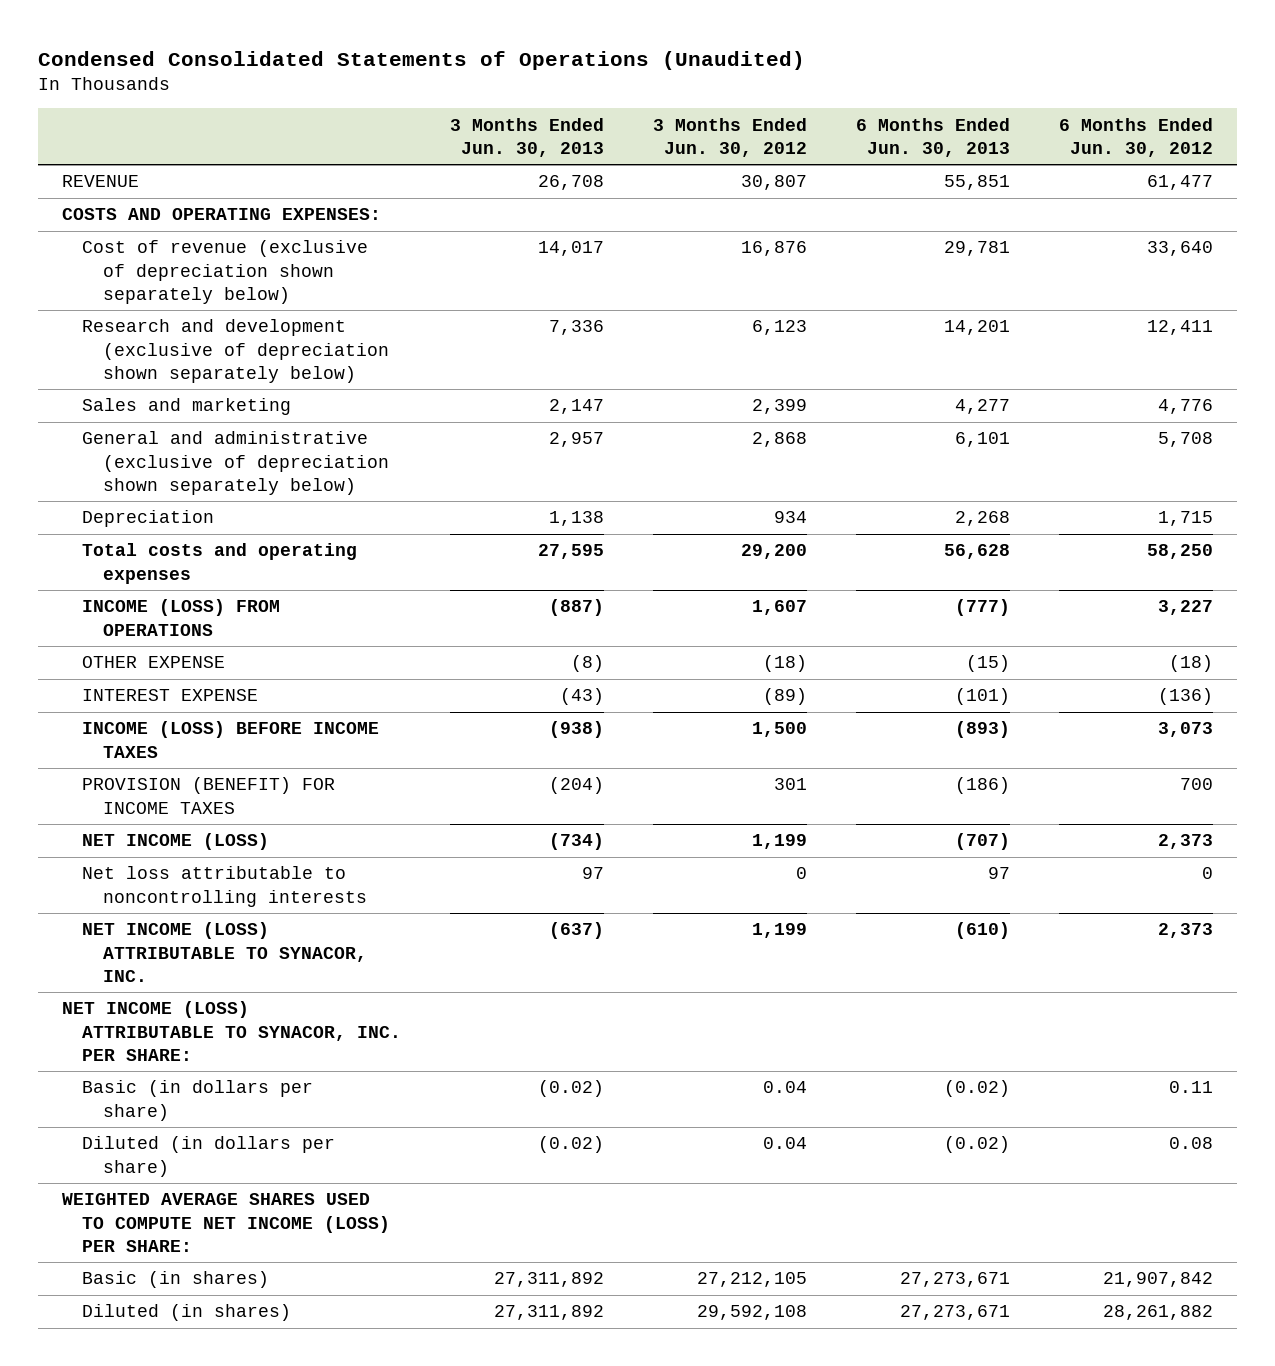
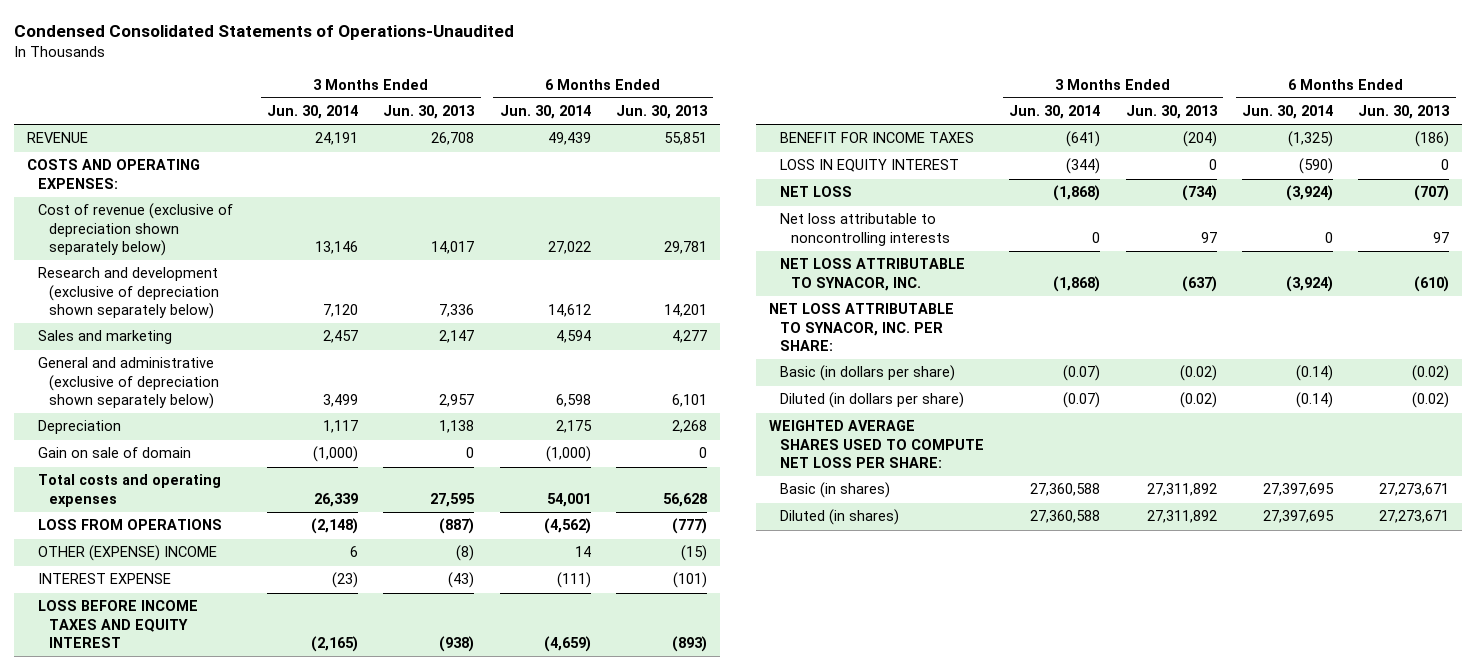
[37,50,805,70] Condensed Consolidated Statements of Operations (Unaudited) -> [14,24,515,40] Condensed Consolidated Statements of Operations-Unaudited
[653,117,808,157] 3 Months Ended Jun. 30, 2012 -> none
[1058,117,1213,157] 6 Months Ended Jun. 30, 2012 -> none
none -> [267,105,359,120] Jun. 30, 2014
none -> [499,105,591,120] Jun. 30, 2014
none -> [37,447,191,459] Gain on sale of domain
[82,599,281,636] INCOME (LOSS) FROM OPERATIONS -> [37,519,222,531] LOSS FROM OPERATIONS
[82,656,226,669] OTHER EXPENSE -> [37,545,217,562] OTHER (EXPENSE) INCOME
[82,721,380,758] INCOME (LOSS) BEFORE INCOME TAXES -> [37,600,198,648] LOSS BEFORE INCOME TAXES AND EQUITY INTEREST
[82,777,336,814] PROVISION (BENEFIT) FOR INCOME TAXES -> [779,132,974,144] BENEFIT FOR INCOME TAXES
none -> [779,159,959,173] LOSS IN EQUITY INTEREST
[82,833,270,851] NET INCOME (LOSS) -> [779,186,852,198] NET LOSS
[82,922,367,982] NET INCOME (LOSS) ATTRIBUTABLE TO SYNACOR, INC. -> [779,258,965,291] NET LOSS ATTRIBUTABLE TO SYNACOR, INC.
[62,1001,402,1061] NET INCOME (LOSS) ATTRIBUTABLE TO SYNACOR, INC. PER SHARE: -> [768,303,954,351] NET LOSS ATTRIBUTABLE TO SYNACOR, INC. PER SHARE:
[62,1193,391,1252] WEIGHTED AVERAGE SHARES USED TO COMPUTE NET INCOME (LOSS) PER SHARE: -> [768,420,984,468] WEIGHTED AVERAGE SHARES USED TO COMPUTE NET LOSS PER SHARE:

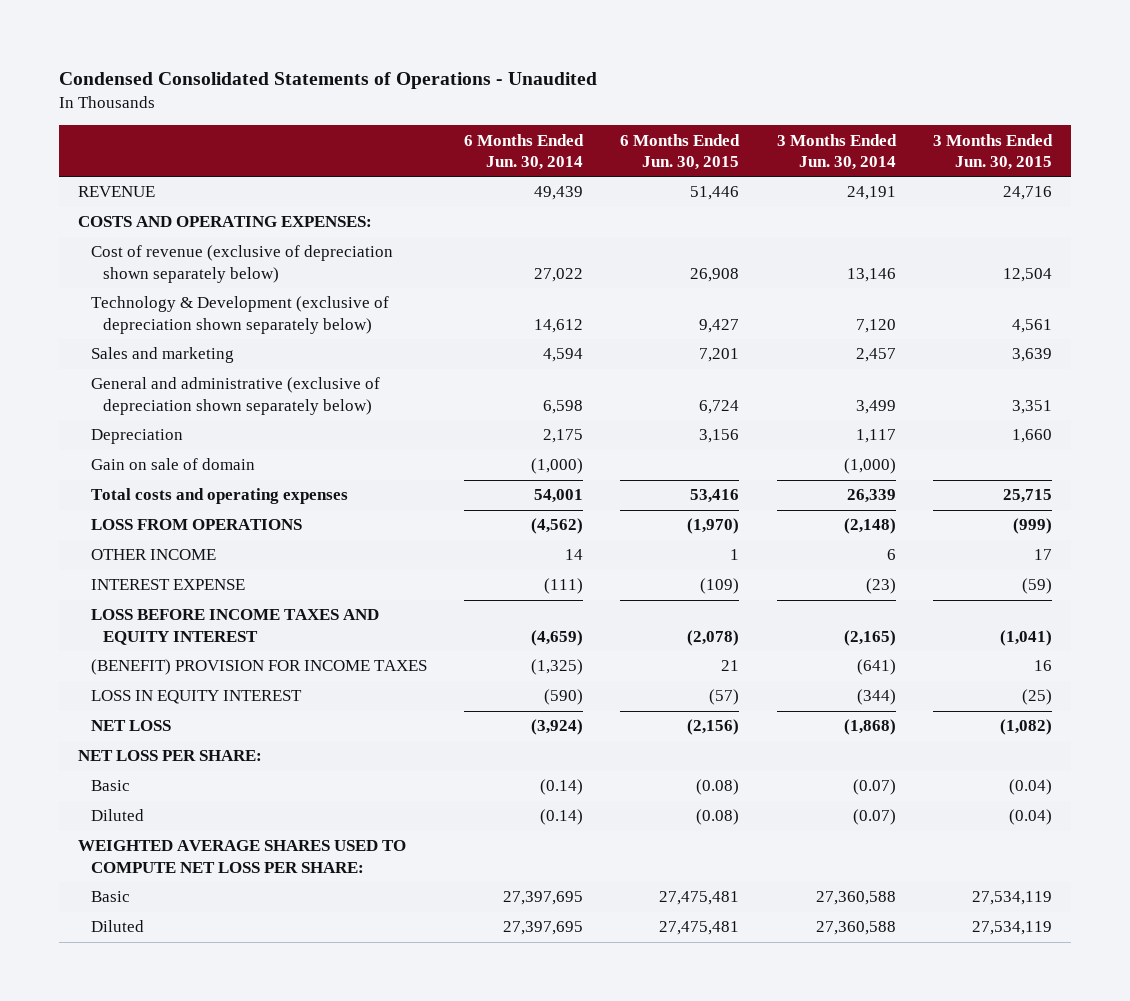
[14,24,515,40] Condensed Consolidated Statements of Operations-Unaudited -> [58,72,597,90] Condensed Consolidated Statements of Operations - Unaudited
[383,105,476,120] Jun. 30, 2013 -> none
[616,105,709,120] Jun. 30, 2013 -> none
none -> [620,133,741,170] 6 Months Ended Jun. 30, 2015
none -> [933,133,1054,170] 3 Months Ended Jun. 30, 2015
[37,267,219,319] Research and development (exclusive of depreciation shown separately below) -> [90,296,389,334] Technology & Development (exclusive of depreciation shown separately below)
[37,545,217,562] OTHER (EXPENSE) INCOME -> [90,549,216,561] OTHER INCOME
[779,132,974,144] BENEFIT FOR INCOME TAXES -> [90,659,427,676] (BENEFIT) PROVISION FOR INCOME TAXES
[779,213,950,246] Net loss attributable to noncontrolling interests -> none
[779,258,965,291] NET LOSS ATTRIBUTABLE TO SYNACOR, INC. -> none
[768,303,954,351] NET LOSS ATTRIBUTABLE TO SYNACOR, INC. PER SHARE: -> [77,750,262,762] NET LOSS PER SHARE:
[779,365,955,382] Basic (in dollars per share) -> [90,780,130,792] Basic
[779,392,964,409] Diluted (in dollars per share) -> [90,809,144,822] Diluted
[779,482,890,499] Basic (in shares) -> [90,891,130,903] Basic
[779,509,899,526] Diluted (in shares) -> [90,920,144,933] Diluted

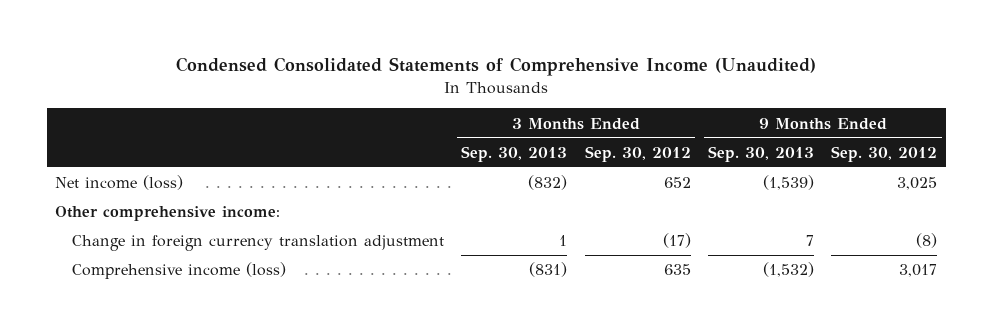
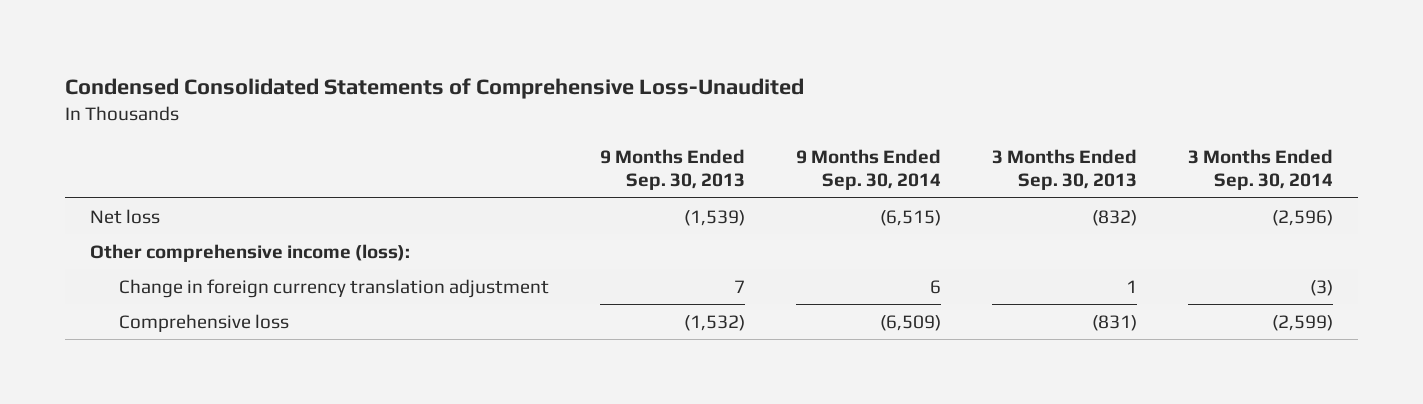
[176,57,817,77] Condensed Consolidated Statements of Comprehensive Income (Unaudited) -> [64,78,804,100] Condensed Consolidated Statements of Comprehensive Loss-Unaudited
[584,145,691,162] Sep. 30, 2012 -> none
[831,145,938,162] Sep. 30, 2012 -> none
none -> [795,149,941,191] 9 Months Ended Sep. 30, 2014
none -> [1187,149,1333,191] 3 Months Ended Sep. 30, 2014
[55,175,184,191] Net income (loss) -> [90,208,161,224] Net loss
[55,206,281,222] Other comprehensive income: -> [90,243,411,262] Other comprehensive income (loss):
[71,262,286,280] Comprehensive income (loss) -> [118,313,289,332] Comprehensive loss

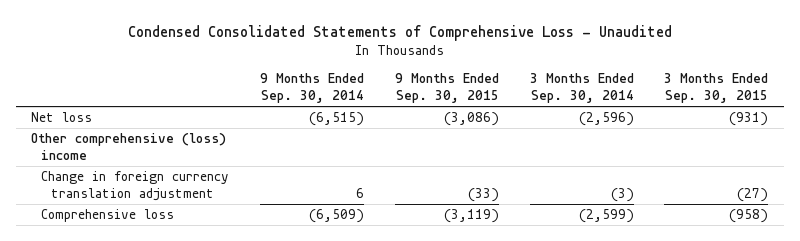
[64,78,804,100] Condensed Consolidated Statements of Comprehensive Loss-Unaudited -> [127,24,672,41] Condensed Consolidated Statements of Comprehensive Loss - Unaudited
[599,149,745,191] 9 Months Ended Sep. 30, 2013 -> none
[991,149,1137,191] 3 Months Ended Sep. 30, 2013 -> none
none -> [394,73,499,104] 9 Months Ended Sep. 30, 2015
none -> [664,73,769,104] 3 Months Ended Sep. 30, 2015
[90,243,411,262] Other comprehensive income (loss): -> [31,133,227,161] Other comprehensive (loss) income

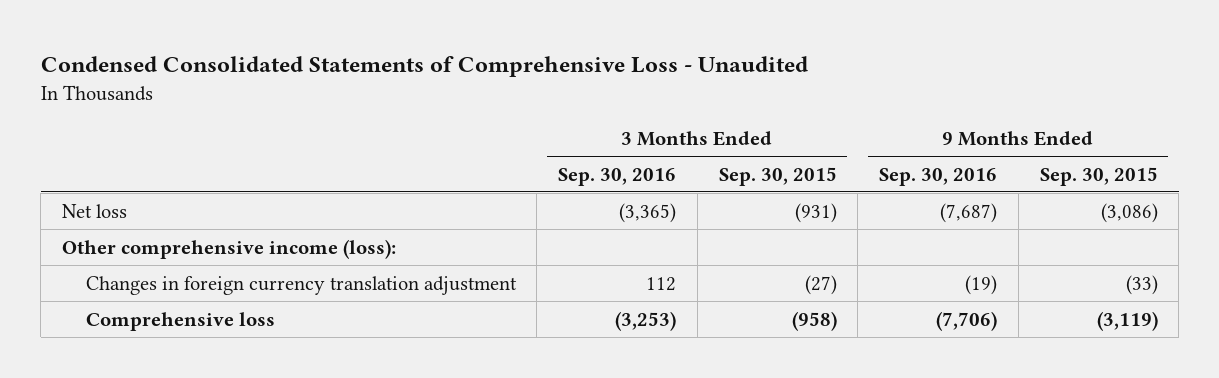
[260,73,365,104] 9 Months Ended Sep. 30, 2014 -> none
[529,73,634,104] 3 Months Ended Sep. 30, 2014 -> none
none -> [558,167,677,186] Sep. 30, 2016
none -> [879,167,998,186] Sep. 30, 2016
[31,133,227,161] Other comprehensive (loss) income -> [61,238,396,259] Other comprehensive income (loss):
[41,171,230,202] Change in foreign currency translation adjustment -> [85,275,517,295] Changes in foreign currency translation adjustment

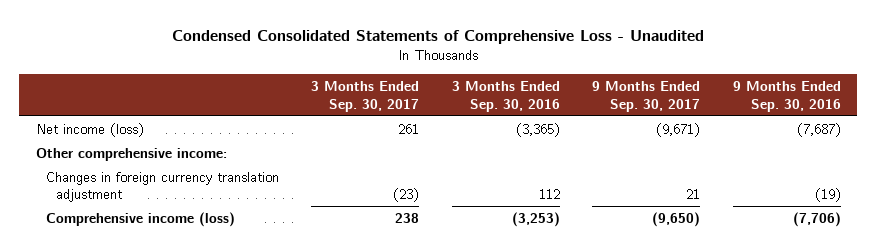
[718,166,837,186] Sep. 30, 2015 -> none
[1039,166,1158,186] Sep. 30, 2015 -> none
none -> [311,81,420,112] 3 Months Ended Sep. 30, 2017
none -> [592,81,701,112] 9 Months Ended Sep. 30, 2017
[61,203,127,218] Net loss -> [35,122,144,137] Net income (loss)
[61,238,396,259] Other comprehensive income (loss): -> [35,147,227,161] Other comprehensive income:
[85,311,275,331] Comprehensive loss -> [45,211,235,227] Comprehensive income (loss)

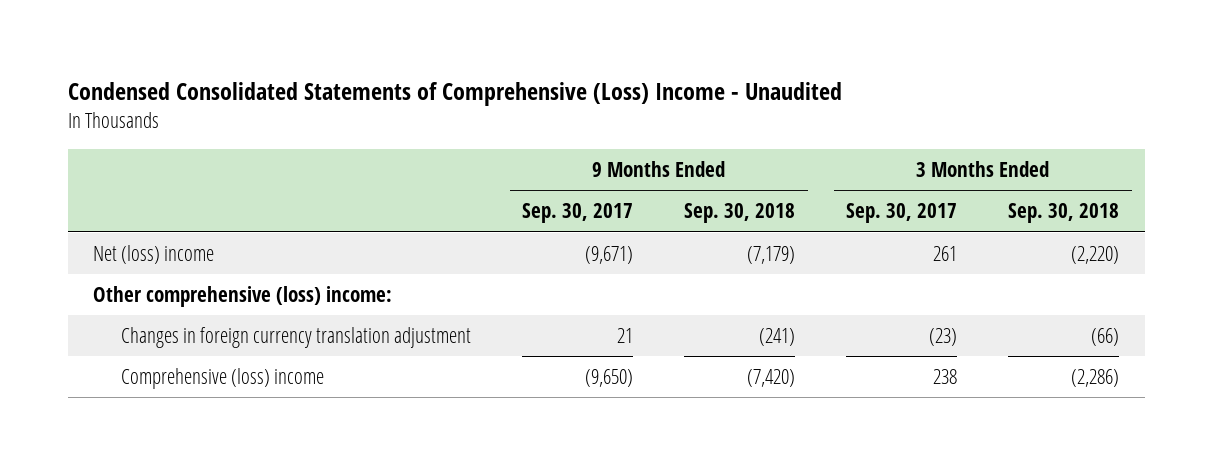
[172,30,705,45] Condensed Consolidated Statements of Comprehensive Loss - Unaudited -> [67,82,842,107] Condensed Consolidated Statements of Comprehensive (Loss) Income - Unaudited
[451,81,560,112] 3 Months Ended Sep. 30, 2016 -> none
[732,81,841,112] 9 Months Ended Sep. 30, 2016 -> none
none -> [684,203,796,224] Sep. 30, 2018
none -> [1008,203,1120,224] Sep. 30, 2018
[35,122,144,137] Net income (loss) -> [93,244,215,264] Net (loss) income
[35,147,227,161] Other comprehensive income: -> [93,285,393,307] Other comprehensive (loss) income:
[45,211,235,227] Comprehensive income (loss) -> [121,367,325,389] Comprehensive (loss) income

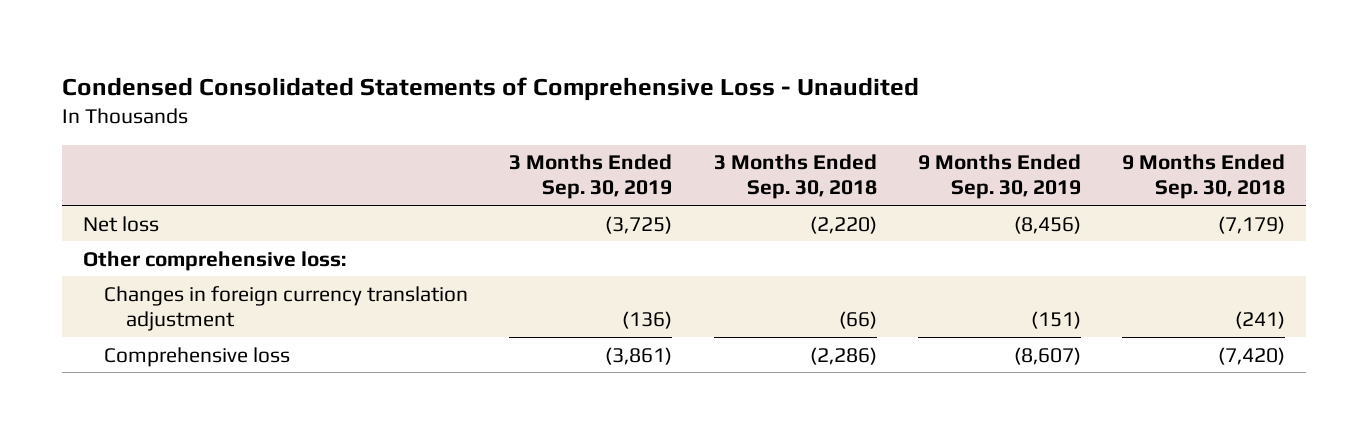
[67,82,842,107] Condensed Consolidated Statements of Comprehensive (Loss) Income - Unaudited -> [62,76,920,101] Condensed Consolidated Statements of Comprehensive Loss - Unaudited
[522,203,634,224] Sep. 30, 2017 -> none
[846,203,958,224] Sep. 30, 2017 -> none
none -> [509,154,673,200] 3 Months Ended Sep. 30, 2019
none -> [918,154,1082,200] 9 Months Ended Sep. 30, 2019
[93,244,215,264] Net (loss) income -> [82,215,159,232] Net loss
[93,285,393,307] Other comprehensive (loss) income: -> [82,250,346,271] Other comprehensive loss:
[121,367,325,389] Comprehensive (loss) income -> [104,346,291,367] Comprehensive loss

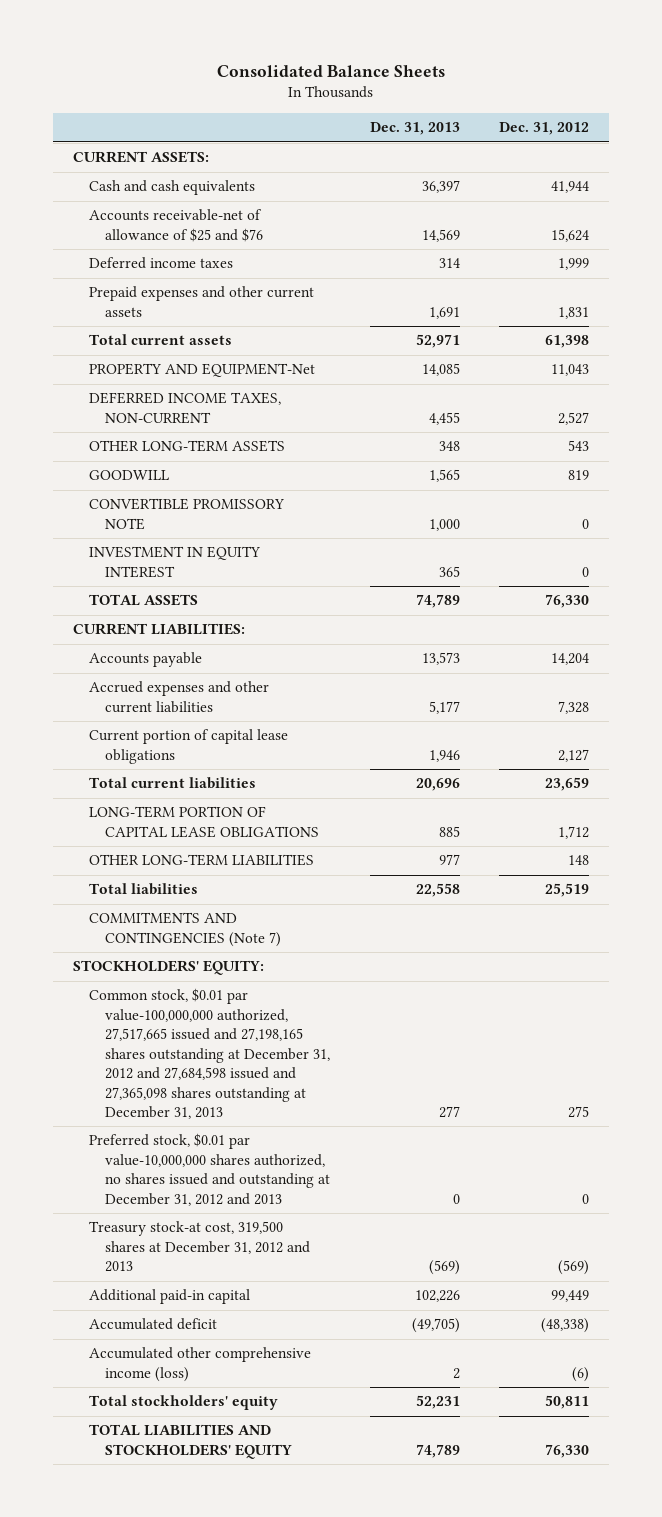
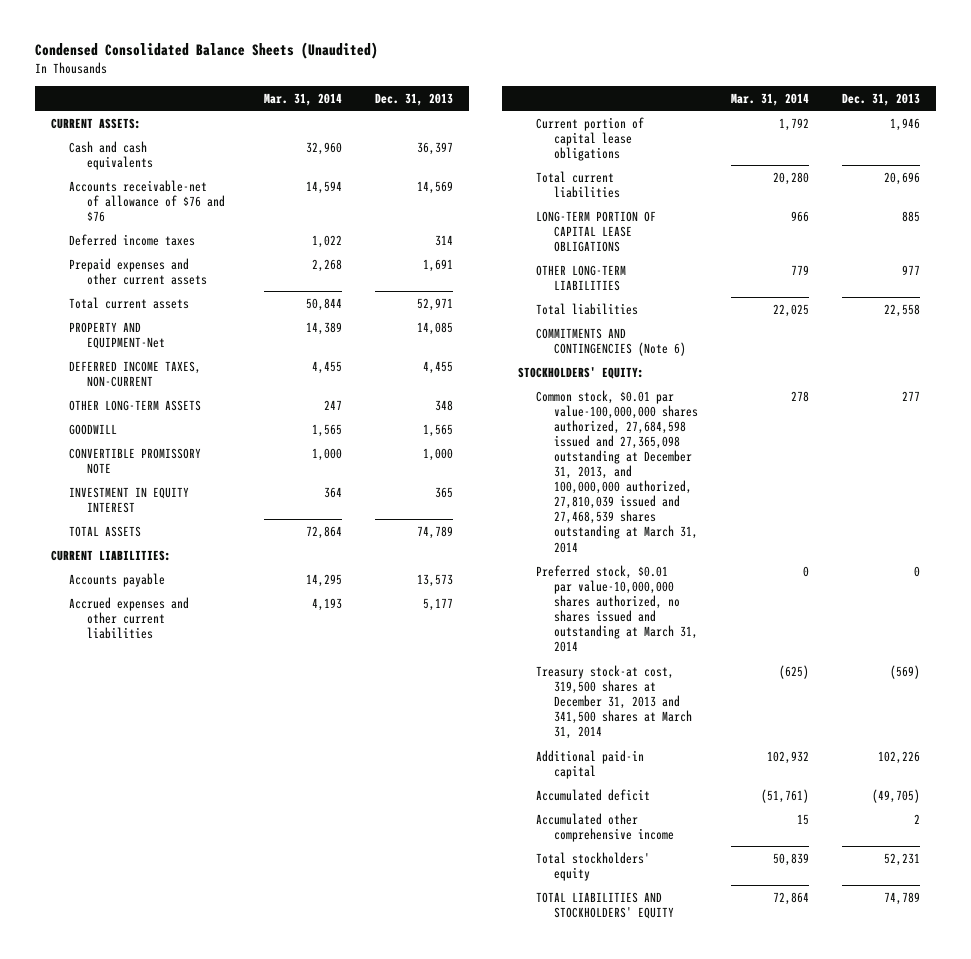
[217,64,446,77] Consolidated Balance Sheets -> [34,42,378,60] Condensed Consolidated Balance Sheets (Unaudited)
[499,122,590,136] Dec. 31, 2012 -> none
none -> [263,92,342,106] Mar. 31, 2014
[88,209,263,242] Accounts receivable-net of allowance of $25 and $76 -> [69,179,226,222] Accounts receivable-net of allowance of $76 and $76
[88,912,281,947] COMMITMENTS AND CONTINGENCIES (Note 7) -> [536,327,687,356] COMMITMENTS AND CONTINGENCIES (Note 6)
[88,988,330,1119] Common stock, $0.01 par value-100,000,000 authorized, 27,517,665 issued and 27,198,165 shares outstanding at December 31, 2012 and 27,684,598 issued and 27,365,098 shares outstanding at December 31, 2013 -> [536,389,699,553] Common stock, $0.01 par value-100,000,000 shares authorized, 27,684,598 issued and 27,365,098 outstanding at December 31, 2013, and 100,000,000 authorized, 27,810,039 issued and 27,468,539 shares outstanding at March 31, 2014
[88,1133,330,1206] Preferred stock, $0.01 par value-10,000,000 shares authorized, no shares issued and outstanding at December 31, 2012 and 2013 -> [536,564,699,653] Preferred stock, $0.01 par value-10,000,000 shares authorized, no shares issued and outstanding at March 31, 2014
[88,1221,310,1273] Treasury stock-at cost, 319,500 shares at December 31, 2012 and 2013 -> [536,664,693,740] Treasury stock-at cost, 319,500 shares at December 31, 2013 and 341,500 shares at March 31, 2014
[88,1347,311,1382] Accumulated other comprehensive income (loss) -> [536,812,675,842] Accumulated other comprehensive income

